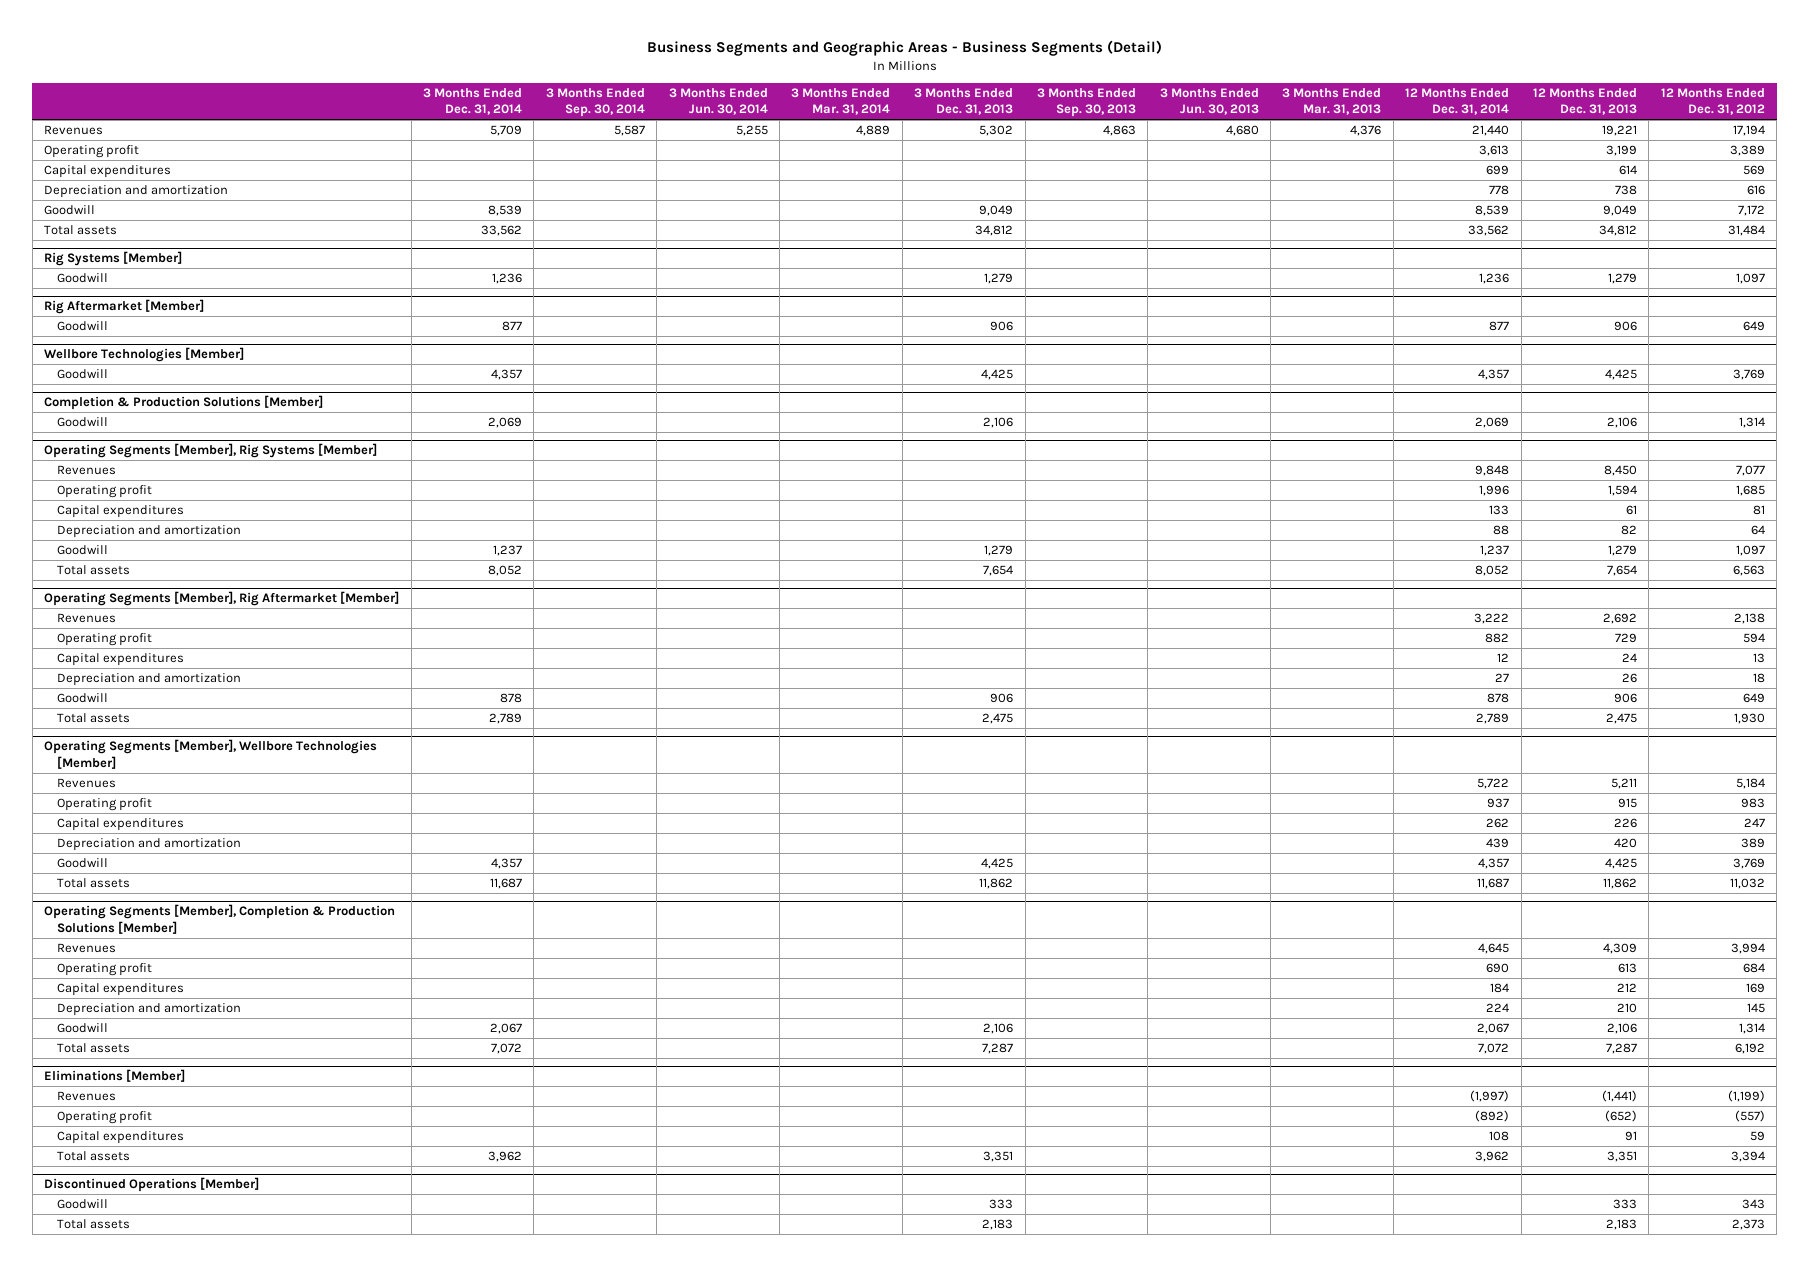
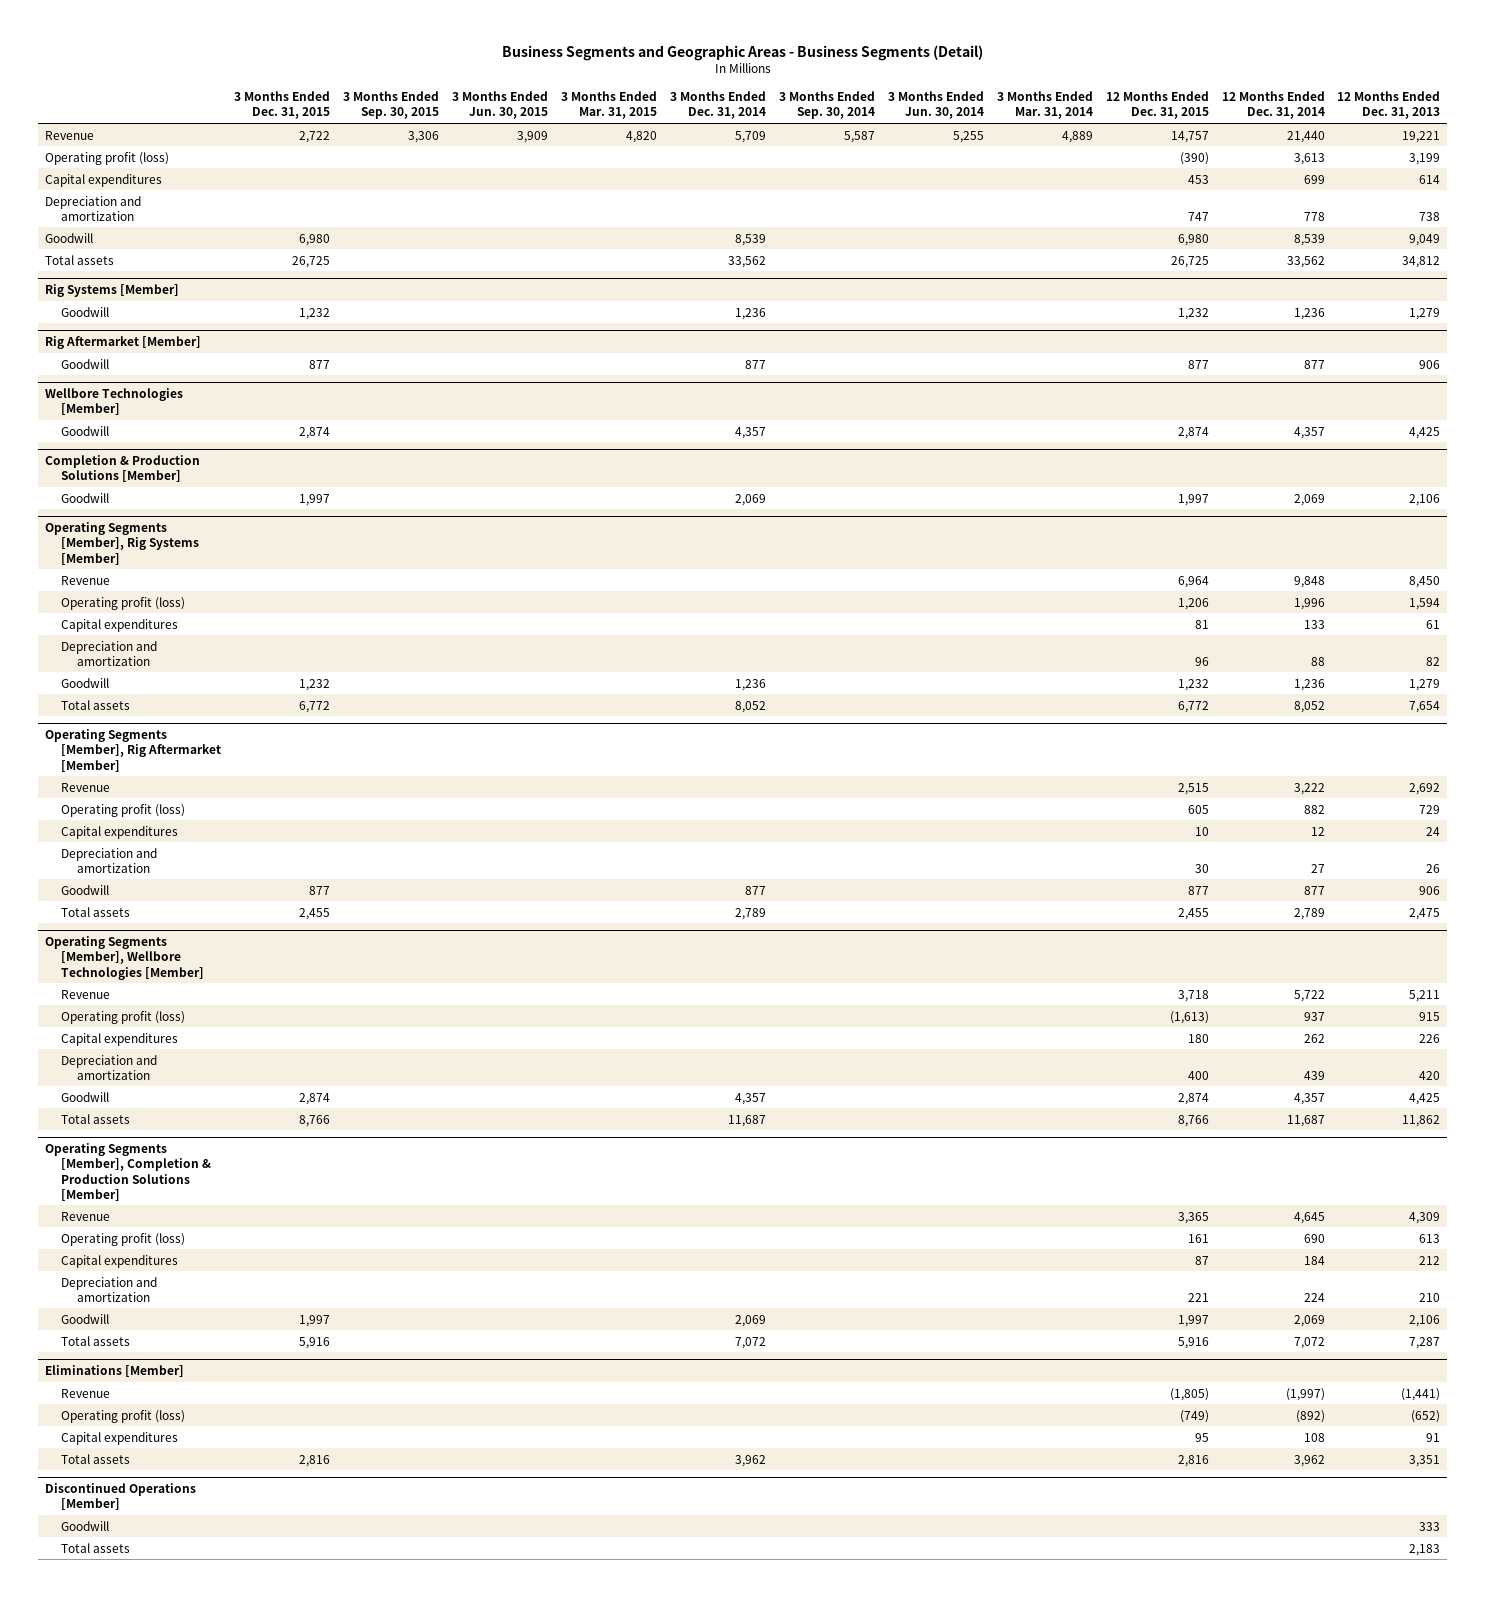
[914,87,1014,116] 3 Months Ended Dec. 31, 2013 -> none
[1036,87,1136,118] 3 Months Ended Sep. 30, 2013 -> none
[1159,87,1259,116] 3 Months Ended Jun. 30, 2013 -> none
[1282,87,1382,116] 3 Months Ended Mar. 31, 2013 -> none
[1660,87,1765,116] 12 Months Ended Dec. 31, 2012 -> none
none -> [233,91,330,120] 3 Months Ended Dec. 31, 2015
none -> [342,91,439,120] 3 Months Ended Sep. 30, 2015
none -> [451,91,548,120] 3 Months Ended Jun. 30, 2015
none -> [560,91,657,120] 3 Months Ended Mar. 31, 2015
none -> [1105,91,1209,120] 12 Months Ended Dec. 31, 2015
[44,125,104,136] Revenues -> [44,130,94,140] Revenue
[44,145,140,159] Operating profit -> [44,151,169,165] Operating profit (loss)
[56,465,116,476] Revenues -> [60,575,110,585] Revenue
[56,485,152,499] Operating profit -> [60,596,185,610] Operating profit (loss)
[493,545,523,557] 1,237 -> [734,678,766,691] 1,236
[1480,545,1510,557] 1,237 -> [1293,678,1325,691] 1,236
[56,613,116,624] Revenues -> [60,782,110,792] Revenue
[56,633,152,647] Operating profit -> [60,803,185,817] Operating profit (loss)
[500,693,523,704] 878 -> [744,885,766,895] 877
[1487,693,1510,704] 878 -> [1303,885,1325,895] 877
[56,778,116,789] Revenues -> [60,989,110,999] Revenue
[56,798,152,812] Operating profit -> [60,1010,185,1024] Operating profit (loss)
[56,943,116,954] Revenues -> [60,1211,110,1221] Revenue
[56,963,152,977] Operating profit -> [60,1232,185,1246] Operating profit (loss)
[490,1023,523,1035] 2,067 -> [734,1314,766,1327] 2,069
[1477,1023,1510,1035] 2,067 -> [1293,1314,1325,1327] 2,069
[56,1091,116,1102] Revenues -> [60,1388,110,1398] Revenue
[56,1111,152,1125] Operating profit -> [60,1409,185,1423] Operating profit (loss)

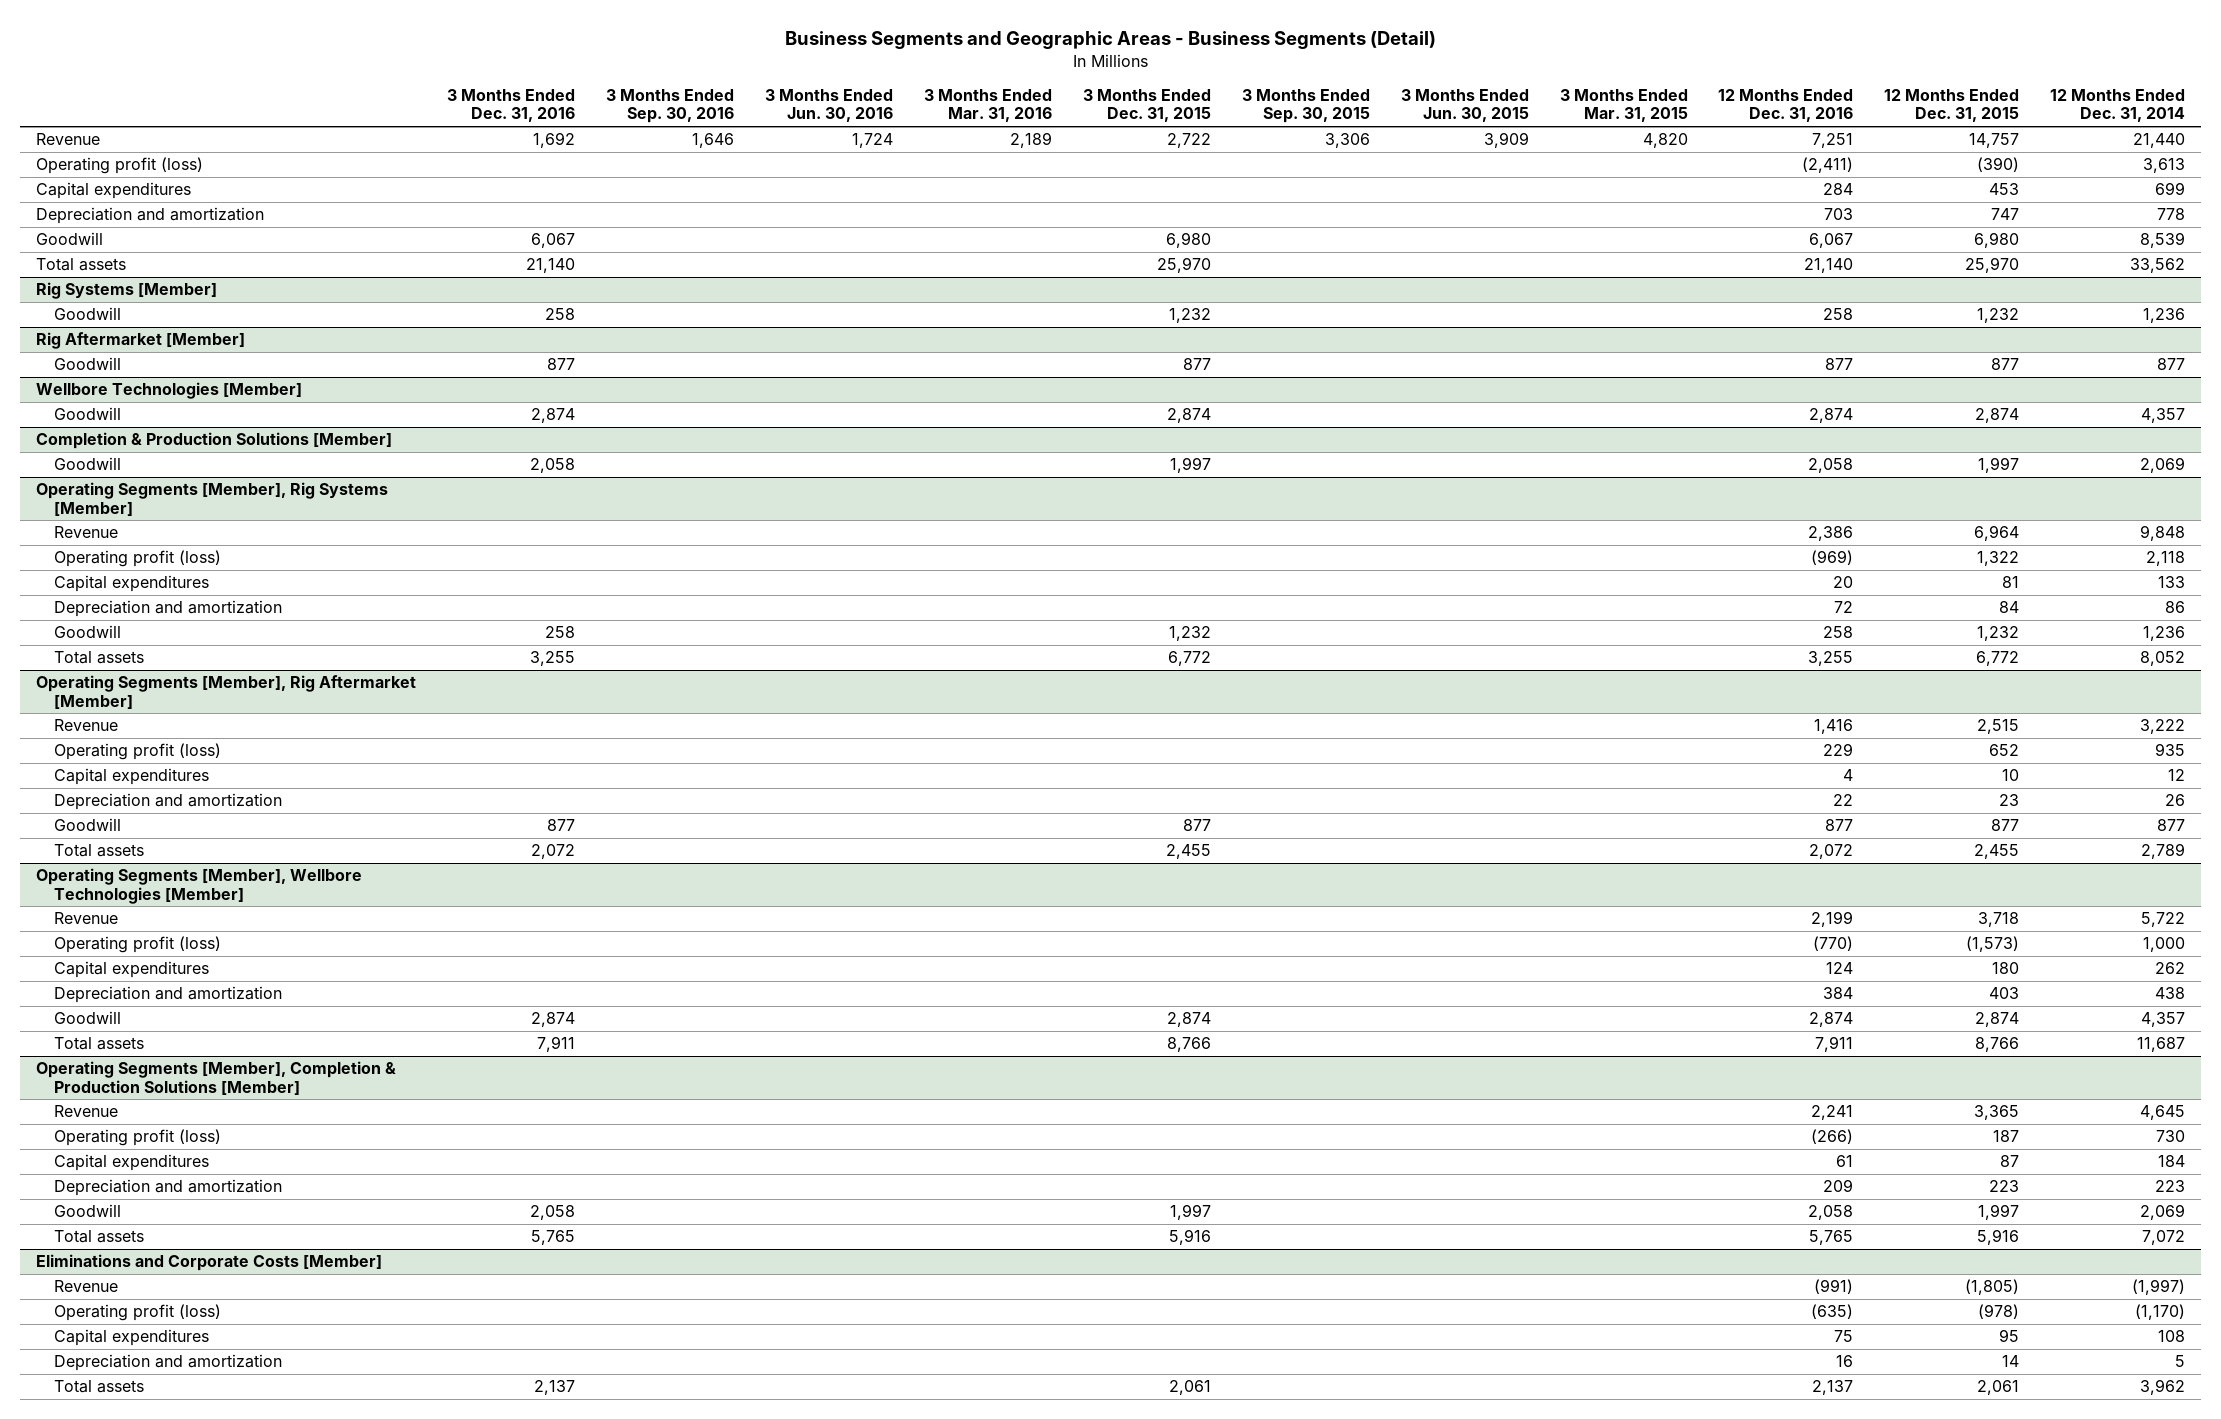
[669,91,766,120] 3 Months Ended Dec. 31, 2014 -> none
[778,91,875,120] 3 Months Ended Sep. 30, 2014 -> none
[887,91,984,120] 3 Months Ended Jun. 30, 2014 -> none
[996,91,1093,120] 3 Months Ended Mar. 31, 2014 -> none
[1337,91,1441,120] 12 Months Ended Dec. 31, 2013 -> none
none -> [446,88,575,123] 3 Months Ended Dec. 31, 2016
none -> [605,88,734,124] 3 Months Ended Sep. 30, 2016
none -> [764,88,893,123] 3 Months Ended Jun. 30, 2016
none -> [923,88,1052,123] 3 Months Ended Mar. 31, 2016
none -> [1718,88,1854,123] 12 Months Ended Dec. 31, 2016
[291,255,330,268] 26,725 -> [1156,257,1211,274] 25,970
[1170,255,1209,268] 26,725 -> [1965,257,2020,274] 25,970
[1177,597,1209,610] 1,206 -> [1977,551,2020,567] 1,322
[1293,597,1325,610] 1,996 -> [2146,551,2186,567] 2,118
[1194,656,1209,666] 96 -> [1999,601,2020,614] 84
[1310,656,1325,666] 88 -> [2165,601,2186,614] 86
[1187,804,1209,814] 605 -> [1989,744,2020,757] 652
[1303,804,1325,814] 882 -> [2155,743,2186,757] 935
[1194,863,1209,873] 30 -> [1999,794,2020,807] 23
[1310,863,1325,873] 27 -> [2165,794,2186,807] 26
[1169,1010,1209,1024] (1,613) -> [1966,936,2020,953] (1,573)
[1303,1011,1325,1021] 937 -> [2143,937,2186,953] 1,000
[1187,1070,1209,1080] 400 -> [1989,987,2020,1000] 403
[1303,1070,1325,1080] 439 -> [2155,987,2186,1000] 438
[1187,1233,1209,1243] 161 -> [1993,1130,2020,1143] 187
[1303,1233,1325,1243] 690 -> [2156,1130,2186,1143] 730
[1187,1292,1209,1302] 221 -> [1989,1180,2020,1193] 223
[1303,1292,1325,1302] 224 -> [2155,1180,2186,1193] 223
[44,1365,184,1378] Eliminations [Member] -> [35,1254,382,1272] Eliminations and Corporate Costs [Member]
[1179,1409,1209,1423] (749) -> [1978,1304,2020,1320] (978)
[1295,1409,1325,1423] (892) -> [2135,1304,2186,1321] (1,170)
[44,1483,196,1511] Discontinued Operations [Member] -> none
[60,1520,109,1531] Goodwill -> none
[60,1542,130,1553] Total assets -> none
none -> [54,1354,283,1372] Depreciation and amortization
[298,1454,330,1467] 2,816 -> [1168,1380,1211,1396] 2,061
[1177,1454,1209,1467] 2,816 -> [1977,1380,2020,1396] 2,061

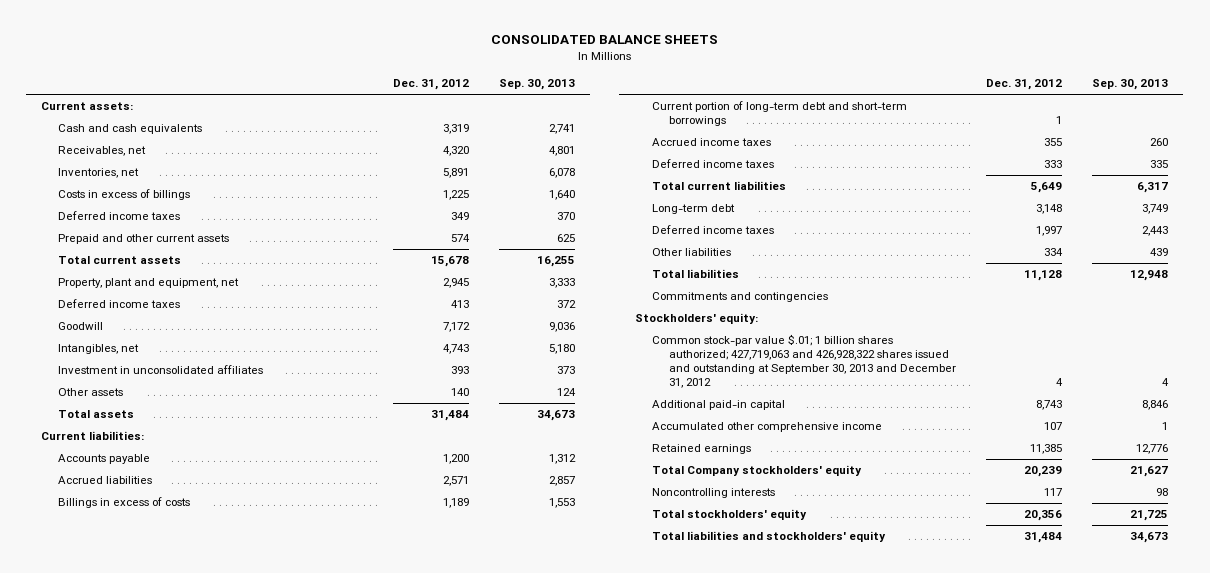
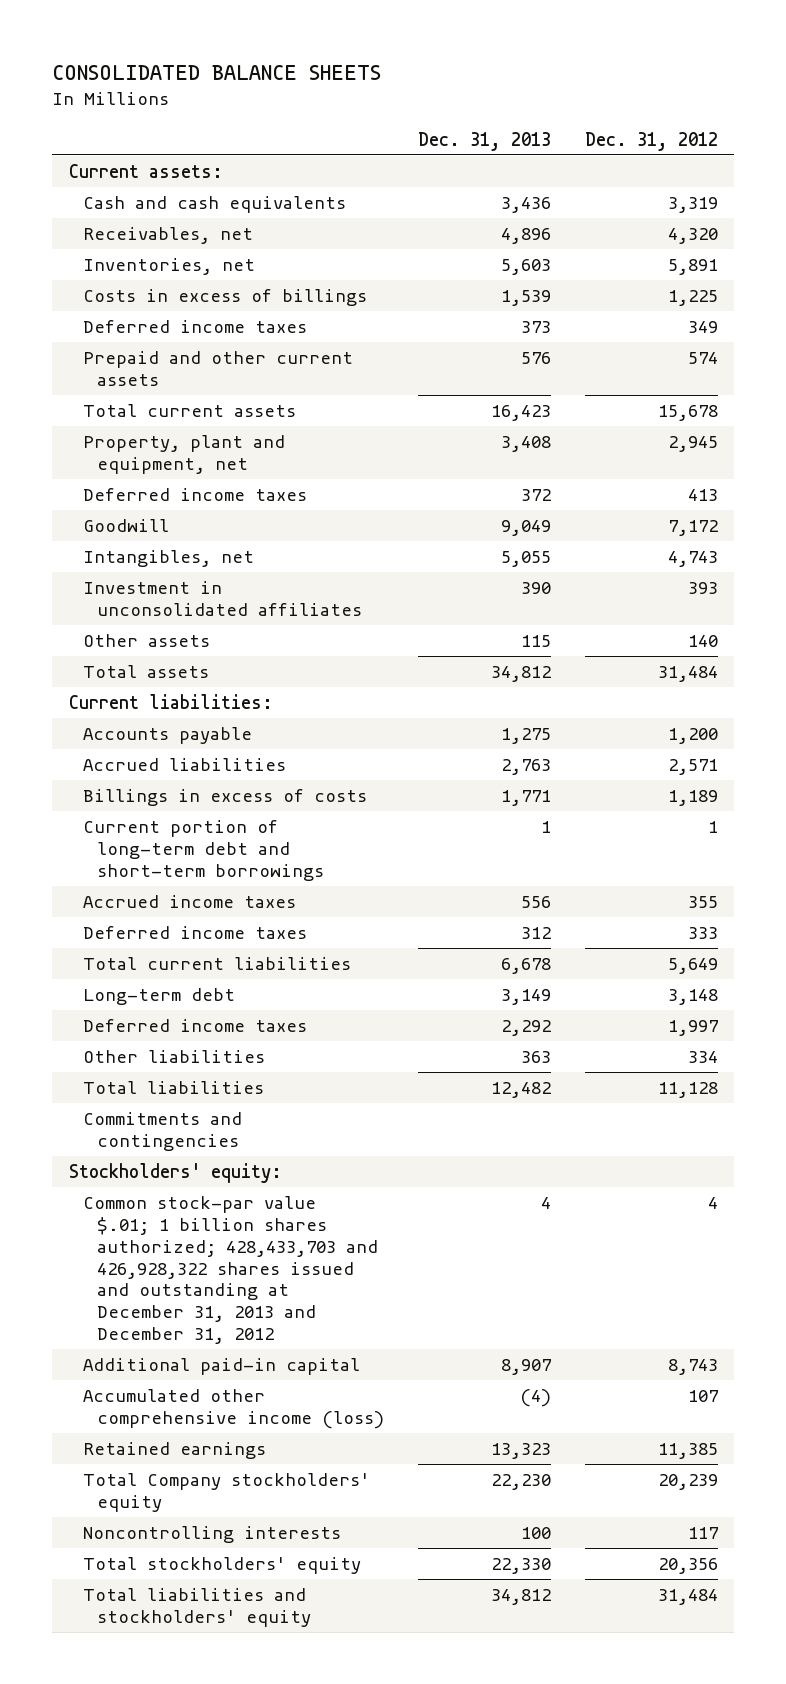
[499,79,576,91] Sep. 30, 2013 -> none
none -> [417,131,551,151] Dec. 31, 2013
[651,334,957,388] Common stock-par value $.01; 1 billion shares authorized; 427,719,063 and 426,928,322 shares issued and outstanding at September 30, 2013 and December 31, 2012 -> [82,1196,378,1345] Common stock-par value $.01; 1 billion shares authorized; 428,433,703 and 426,928,322 shares issued and outstanding at December 31, 2013 and December 31, 2012
[651,422,882,433] Accumulated other comprehensive income -> [82,1389,384,1429] Accumulated other comprehensive income (loss)

